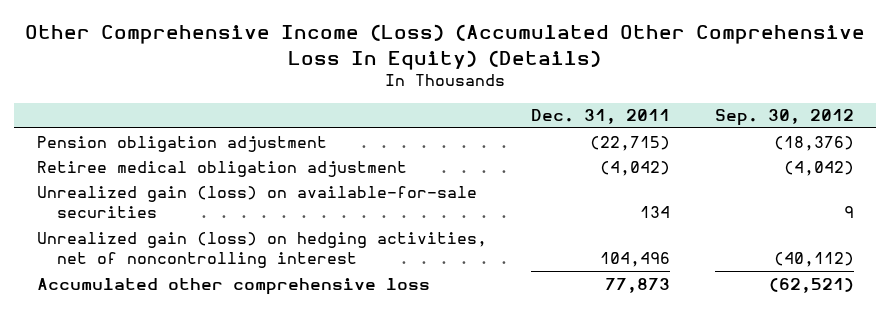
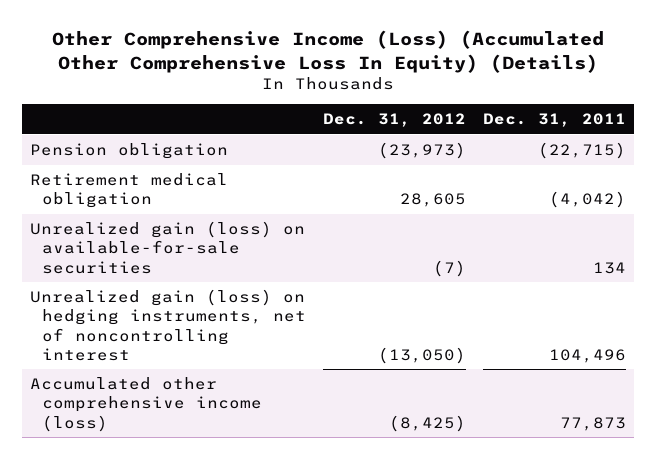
[714,109,854,127] Sep. 30, 2012 -> none
none -> [323,113,467,128] Dec. 31, 2012
[36,135,327,152] Pension obligation adjustment -> [30,143,229,160] Pension obligation
[36,160,407,177] Retiree medical obligation adjustment -> [30,173,229,209] Retirement medical obligation
[36,231,487,269] Unrealized gain (loss) on hedging activities, net of noncontrolling interest -> [30,289,307,361] Unrealized gain (loss) on hedging instruments, net of noncontrolling interest
[36,277,430,295] Accumulated other comprehensive loss -> [30,377,263,432] Accumulated other comprehensive income (loss)

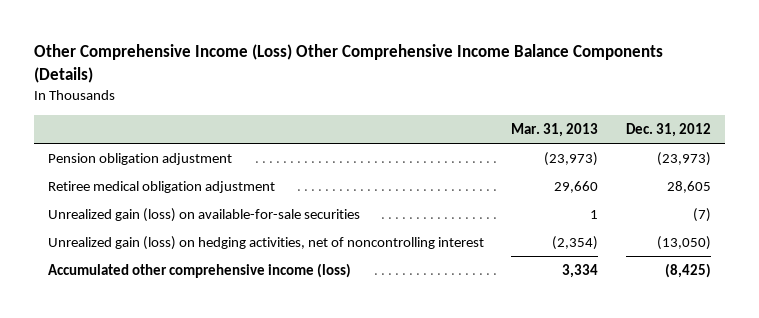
[52,30,605,73] Other Comprehensive Income (Loss) (Accumulated Other Comprehensive Loss In Equity) (Details) -> [33,43,663,84] Other Comprehensive Income (Loss) Other Comprehensive Income Balance Components (Details)
[482,113,626,128] Dec. 31, 2011 -> none
none -> [511,123,599,138] Mar. 31, 2013
[30,143,229,160] Pension obligation -> [47,152,232,165] Pension obligation adjustment
[30,173,229,209] Retirement medical obligation -> [47,180,275,193] Retiree medical obligation adjustment
[30,289,307,361] Unrealized gain (loss) on hedging instruments, net of noncontrolling interest -> [47,235,484,250] Unrealized gain (loss) on hedging activities, net of noncontrolling interest

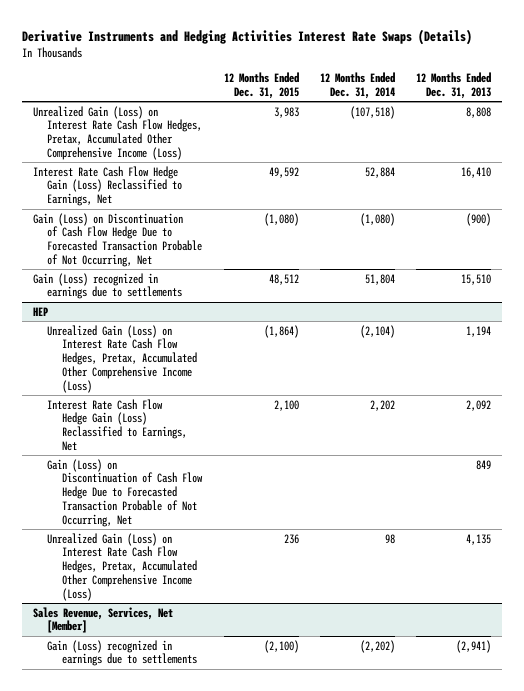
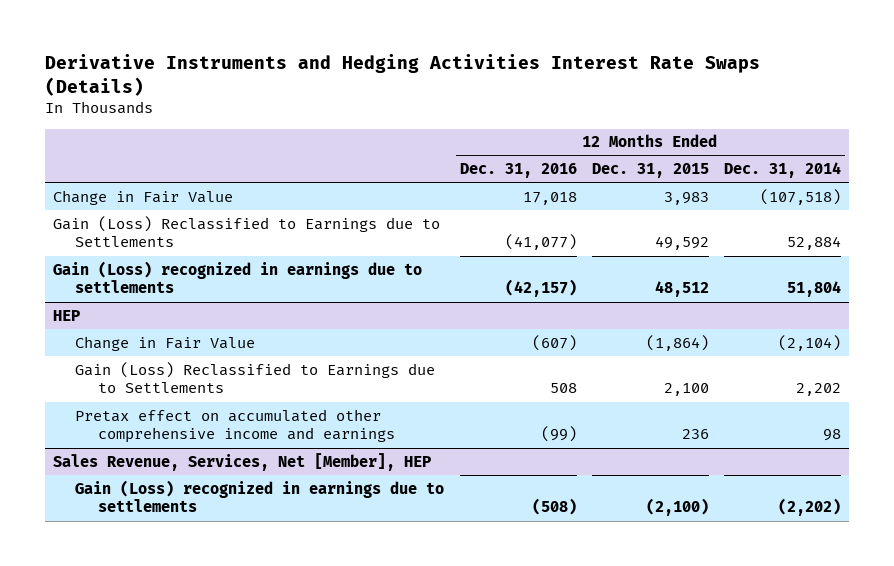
[416,72,492,100] 12 Months Ended Dec. 31, 2013 -> none
none -> [459,162,577,178] Dec. 31, 2016
[33,212,203,268] Gain (Loss) on Discontinuation of Cash Flow Hedge Due to Forecasted Transaction Probable of Not Occurring, Net -> none
[33,105,203,161] Unrealized Gain (Loss) on Interest Rate Cash Flow Hedges, Pretax, Accumulated Other Comprehensive Income (Loss) -> [53,189,234,205] Change in Fair Value
[33,165,183,207] Interest Rate Cash Flow Hedge Gain (Loss) Reclassified to Earnings, Net -> [53,215,441,248] Gain (Loss) Reclassified to Earnings due to Settlements
[47,458,203,528] Gain (Loss) on Discontinuation of Cash Flow Hedge Due to Forecasted Transaction Probable of Not Occurring, Net -> none
[47,324,197,394] Unrealized Gain (Loss) on Interest Rate Cash Flow Hedges, Pretax, Accumulated Other Comprehensive Income (Loss) -> [75,335,256,351] Change in Fair Value
[47,398,187,452] Interest Rate Cash Flow Hedge Gain (Loss) Reclassified to Earnings, Net -> [75,361,436,394] Gain (Loss) Reclassified to Earnings due to Settlements
[47,532,197,602] Unrealized Gain (Loss) on Interest Rate Cash Flow Hedges, Pretax, Accumulated Other Comprehensive Income (Loss) -> [75,408,395,444] Pretax effect on accumulated other comprehensive income and earnings
[33,606,174,634] Sales Revenue, Services, Net [Member] -> [53,452,432,471] Sales Revenue, Services, Net [Member], HEP

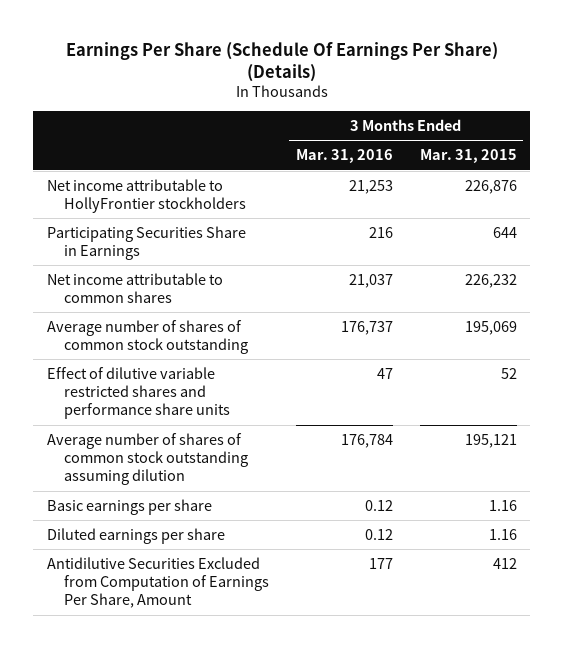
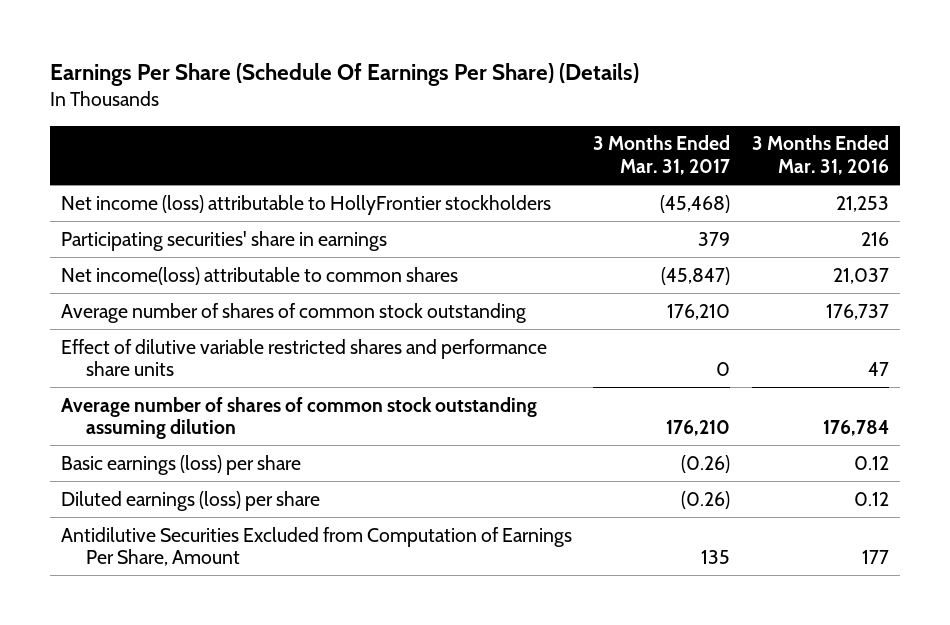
[419,149,517,164] Mar. 31, 2015 -> none
none -> [593,135,731,175] 3 Months Ended Mar. 31, 2017
[46,178,246,214] Net income attributable to HollyFrontier stockholders -> [60,194,551,215] Net income (loss) attributable to HollyFrontier stockholders
[46,225,246,261] Participating Securities Share in Earnings -> [60,230,387,251] Participating securities' share in earnings
[46,272,223,304] Net income attributable to common shares -> [60,266,458,285] Net income(loss) attributable to common shares
[46,498,212,515] Basic earnings per share -> [60,454,301,475] Basic earnings (loss) per share
[46,527,225,544] Diluted earnings per share -> [60,490,320,511] Diluted earnings (loss) per share

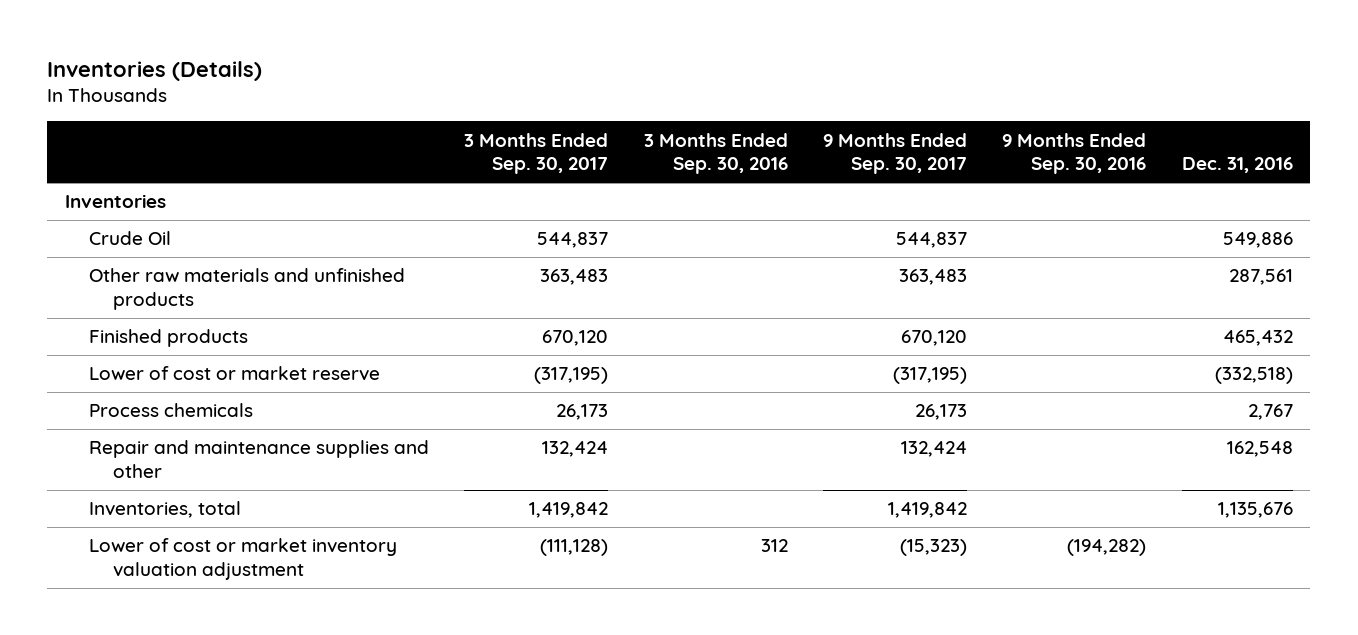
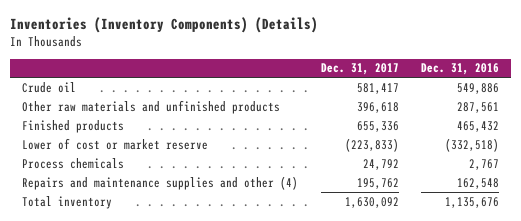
[47,60,263,81] Inventories (Details) -> [10,17,319,34] Inventories (Inventory Components) (Details)
[464,132,609,175] 3 Months Ended Sep. 30, 2017 -> none
[643,132,788,175] 3 Months Ended Sep. 30, 2016 -> none
[822,132,967,175] 9 Months Ended Sep. 30, 2017 -> none
[1002,132,1147,175] 9 Months Ended Sep. 30, 2016 -> none
none -> [320,63,399,76] Dec. 31, 2017
[64,194,166,209] Inventories -> none
[88,231,171,246] Crude Oil -> [21,81,76,93] Crude oil
[88,538,397,581] Lower of cost or market inventory valuation adjustment -> none
[88,440,429,479] Repair and maintenance supplies and other -> [21,175,298,190] Repairs and maintenance supplies and other (4)
[88,501,241,519] Inventories, total -> [21,195,112,209] Total inventory

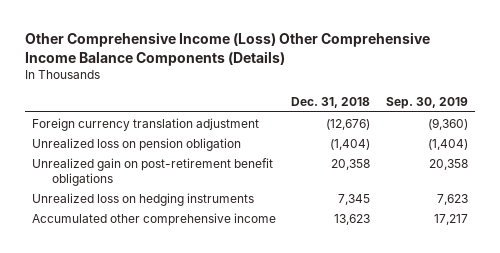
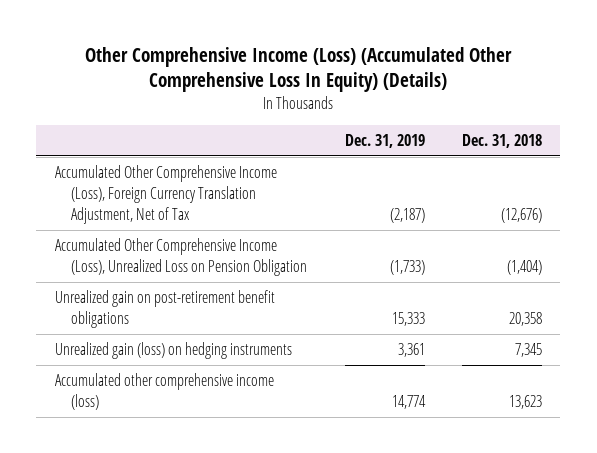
[24,31,430,66] Other Comprehensive Income (Loss) Other Comprehensive Income Balance Components (Details) -> [85,46,513,92] Other Comprehensive Income (Loss) (Accumulated Other Comprehensive Loss In Equity) (Details)
[385,96,468,109] Sep. 30, 2019 -> none
none -> [344,134,425,149] Dec. 31, 2019
[32,117,260,131] Foreign currency translation adjustment -> [55,165,278,225] Accumulated Other Comprehensive Income (Loss), Foreign Currency Translation Adjustment, Net of Tax
[32,137,242,151] Unrealized loss on pension obligation -> [55,238,308,277] Accumulated Other Comprehensive Income (Loss), Unrealized Loss on Pension Obligation
[32,192,255,206] Unrealized loss on hedging instruments -> [55,342,293,360] Unrealized gain (loss) on hedging instruments
[32,212,277,226] Accumulated other comprehensive income -> [55,373,275,411] Accumulated other comprehensive income (loss)

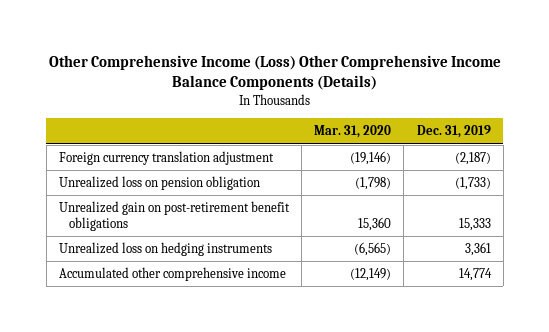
[85,46,513,92] Other Comprehensive Income (Loss) (Accumulated Other Comprehensive Loss In Equity) (Details) -> [48,54,501,91] Other Comprehensive Income (Loss) Other Comprehensive Income Balance Components (Details)
[461,134,542,149] Dec. 31, 2018 -> none
none -> [314,125,392,139] Mar. 31, 2020
[55,165,278,225] Accumulated Other Comprehensive Income (Loss), Foreign Currency Translation Adjustment, Net of Tax -> [58,151,274,166] Foreign currency translation adjustment
[55,238,308,277] Accumulated Other Comprehensive Income (Loss), Unrealized Loss on Pension Obligation -> [58,176,260,191] Unrealized loss on pension obligation
[55,342,293,360] Unrealized gain (loss) on hedging instruments -> [58,242,272,257] Unrealized loss on hedging instruments
[55,373,275,411] Accumulated other comprehensive income (loss) -> [58,267,286,282] Accumulated other comprehensive income

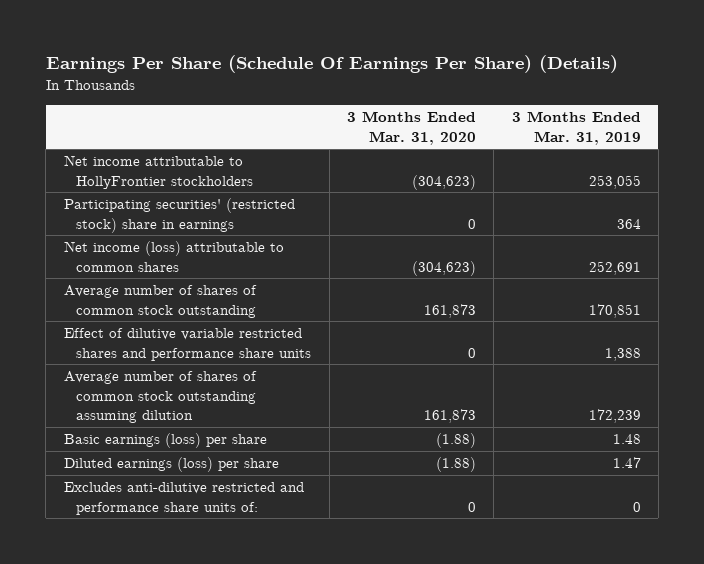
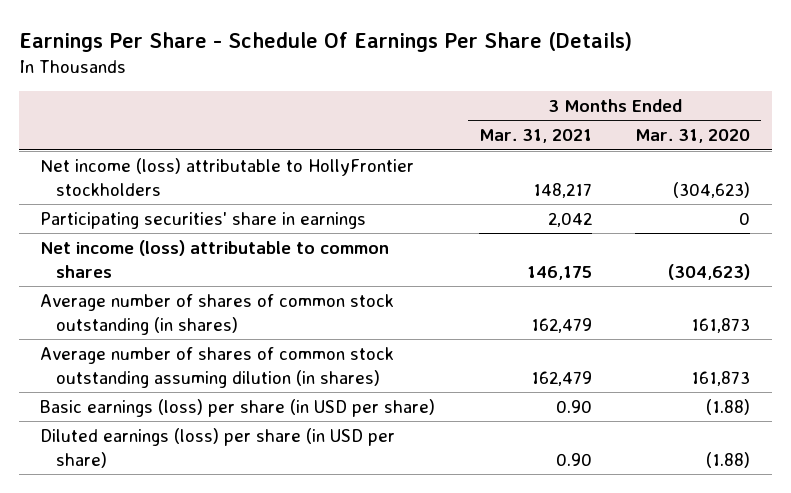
[45,55,618,74] Earnings Per Share (Schedule Of Earnings Per Share) (Details) -> [18,31,632,52] Earnings Per Share - Schedule Of Earnings Per Share (Details)
[511,111,641,145] 3 Months Ended Mar. 31, 2019 -> none
none -> [478,129,592,144] Mar. 31, 2021
[63,155,254,189] Net income attributable to HollyFrontier stockholders -> [40,157,415,196] Net income (loss) attributable to HollyFrontier stockholders
[63,198,295,233] Participating securities' (restricted stock) share in earnings -> [40,211,367,229] Participating securities' share in earnings
[63,328,312,361] Effect of dilutive variable restricted shares and performance share units -> none
[63,482,304,515] Excludes anti-dilutive restricted and performance share units of: -> none
[63,285,257,318] Average number of shares of common stock outstanding -> [40,293,395,335] Average number of shares of common stock outstanding (in shares)
[63,371,257,423] Average number of shares of common stock outstanding assuming dilution -> [40,346,395,388] Average number of shares of common stock outstanding assuming dilution (in shares)
[63,433,267,449] Basic earnings (loss) per share -> [40,398,436,417] Basic earnings (loss) per share (in USD per share)
[63,457,279,473] Diluted earnings (loss) per share -> [40,427,396,468] Diluted earnings (loss) per share (in USD per share)

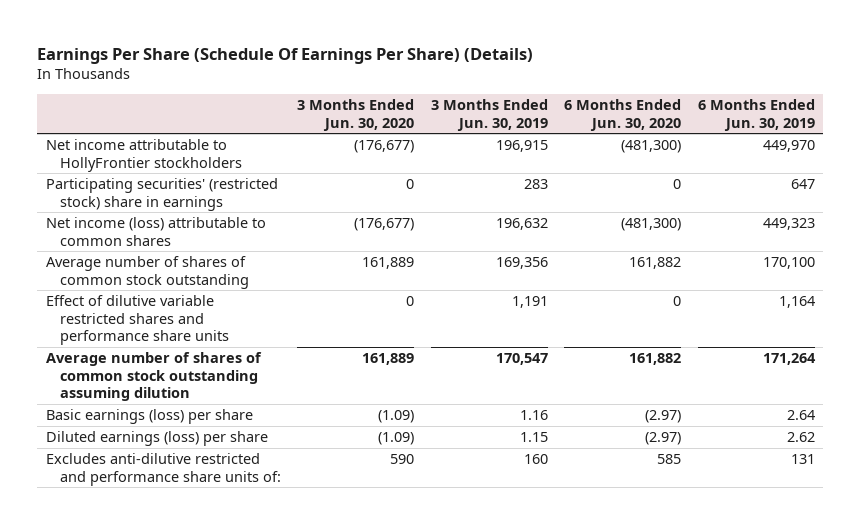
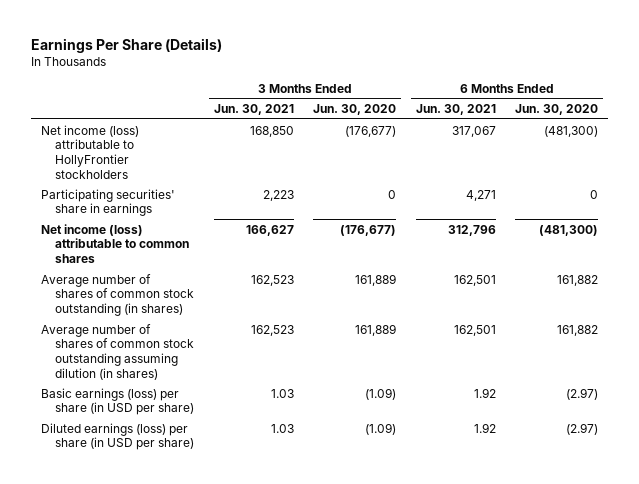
[37,47,534,64] Earnings Per Share (Schedule Of Earnings Per Share) (Details) -> [31,38,223,54] Earnings Per Share (Details)
[430,99,548,131] 3 Months Ended Jun. 30, 2019 -> none
[697,99,815,131] 6 Months Ended Jun. 30, 2019 -> none
none -> [213,104,294,116] Jun. 30, 2021
none -> [415,104,496,116] Jun. 30, 2021
[45,139,242,172] Net income attributable to HollyFrontier stockholders -> [40,124,139,179] Net income (loss) attributable to HollyFrontier stockholders
[45,178,278,211] Participating securities' (restricted stock) share in earnings -> [40,188,175,217] Participating securities' share in earnings
[45,295,229,346] Effect of dilutive variable restricted shares and performance share units -> none
[45,453,281,486] Excludes anti-dilutive restricted and performance share units of: -> none
[45,256,249,289] Average number of shares of common stock outstanding -> [40,273,195,316] Average number of shares of common stock outstanding (in shares)
[45,352,262,402] Average number of shares of common stock outstanding assuming dilution -> [40,323,195,380] Average number of shares of common stock outstanding assuming dilution (in shares)
[45,409,253,425] Basic earnings (loss) per share -> [40,387,195,416] Basic earnings (loss) per share (in USD per share)
[45,431,268,447] Diluted earnings (loss) per share -> [40,422,195,451] Diluted earnings (loss) per share (in USD per share)

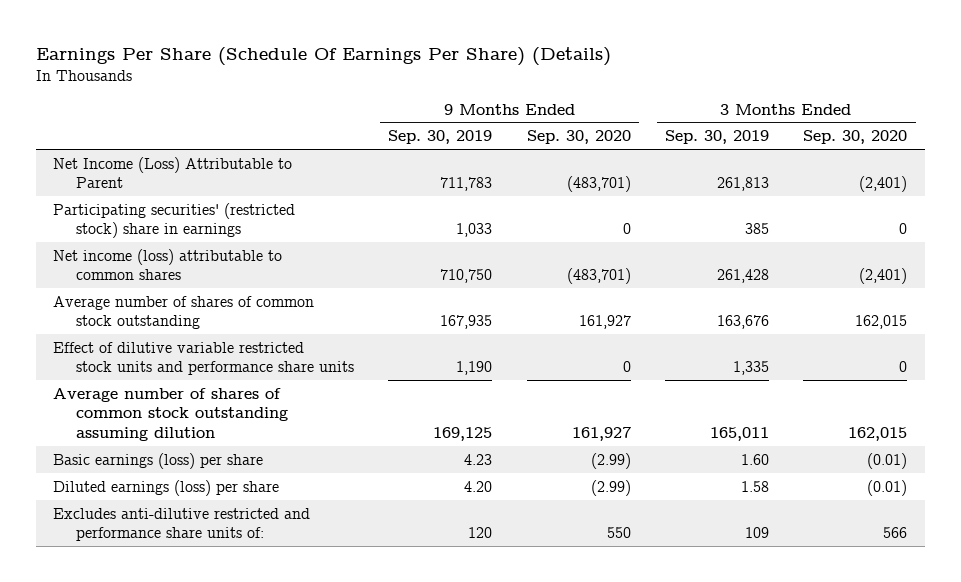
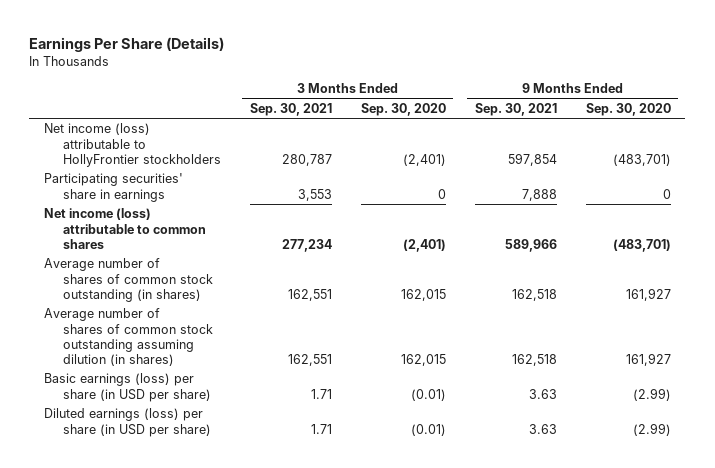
[36,47,612,67] Earnings Per Share (Schedule Of Earnings Per Share) (Details) -> [29,37,225,53] Earnings Per Share (Details)
[388,130,493,145] Sep. 30, 2019 -> none
[665,130,770,145] Sep. 30, 2019 -> none
none -> [249,103,332,117] Sep. 30, 2021
none -> [474,103,557,117] Sep. 30, 2021
[53,156,293,189] Net Income (Loss) Attributable to Parent -> [43,123,221,167] Net income (loss) attributable to HollyFrontier stockholders
[53,202,296,239] Participating securities' (restricted stock) share in earnings -> [43,173,183,202] Participating securities' share in earnings
[53,341,355,376] Effect of dilutive variable restricted stock units and performance share units -> none
[53,507,311,542] Excludes anti-dilutive restricted and performance share units of: -> none
[53,295,315,330] Average number of shares of common stock outstanding -> [43,258,213,302] Average number of shares of common stock outstanding (in shares)
[53,387,289,441] Average number of shares of common stock outstanding assuming dilution -> [43,308,213,366] Average number of shares of common stock outstanding assuming dilution (in shares)
[53,452,264,469] Basic earnings (loss) per share -> [43,373,211,402] Basic earnings (loss) per share (in USD per share)
[53,479,280,496] Diluted earnings (loss) per share -> [43,408,211,437] Diluted earnings (loss) per share (in USD per share)

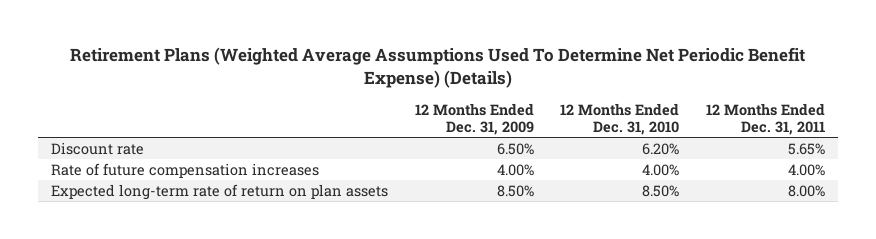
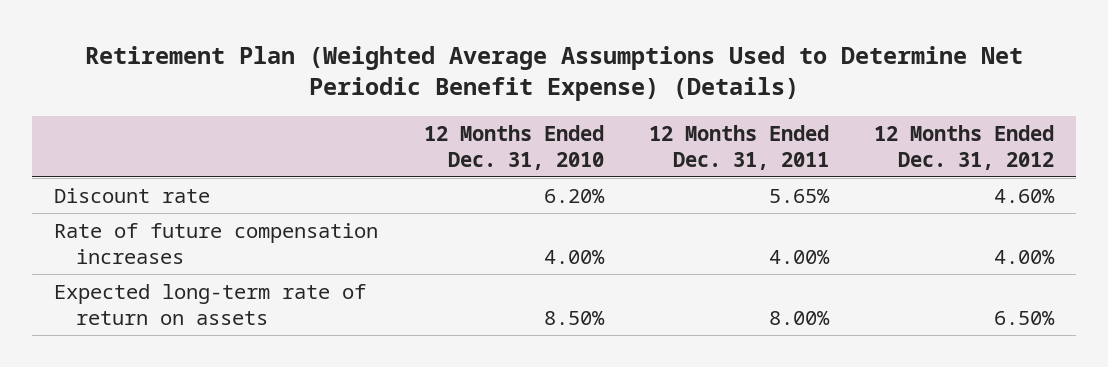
[70,47,806,88] Retirement Plans (Weighted Average Assumptions Used To Determine Net Periodic Benefit Expense) (Details) -> [85,45,1024,102] Retirement Plan (Weighted Average Assumptions Used to Determine Net Periodic Benefit Expense) (Details)
[414,102,534,135] 12 Months Ended Dec. 31, 2009 -> none
none -> [873,124,1054,170] 12 Months Ended Dec. 31, 2012
[51,183,389,200] Expected long-term rate of return on plan assets -> [54,283,367,325] Expected long-term rate of return on assets

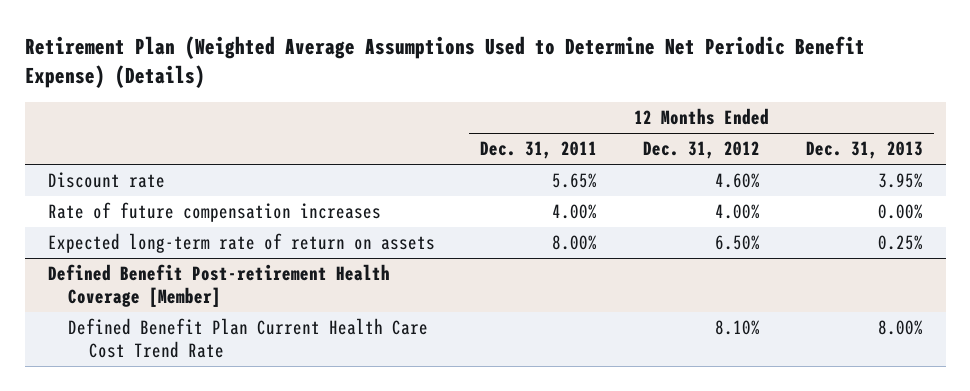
[423,124,604,170] 12 Months Ended Dec. 31, 2010 -> none
none -> [805,141,923,160] Dec. 31, 2013
none -> [47,264,390,307] Defined Benefit Post-retirement Health Coverage [Member]
none -> [68,318,429,358] Defined Benefit Plan Current Health Care Cost Trend Rate

